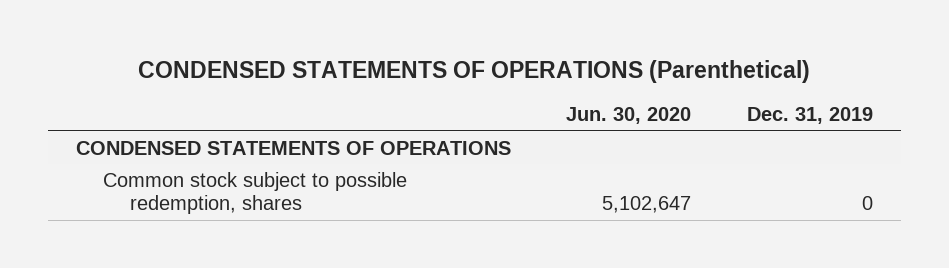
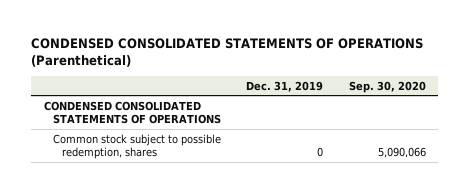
[138,60,811,84] CONDENSED STATEMENTS OF OPERATIONS (Parenthetical) -> [30,37,423,68] CONDENSED CONSOLIDATED STATEMENTS OF OPERATIONS (Parenthetical)
[566,107,692,125] Jun. 30, 2020 -> none
none -> [348,80,426,93] Sep. 30, 2020
[75,140,511,155] CONDENSED STATEMENTS OF OPERATIONS -> [43,100,221,125] CONDENSED CONSOLIDATED STATEMENTS OF OPERATIONS

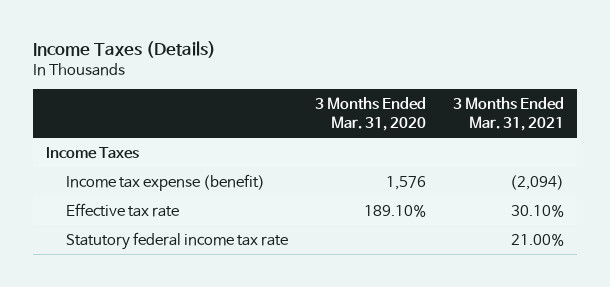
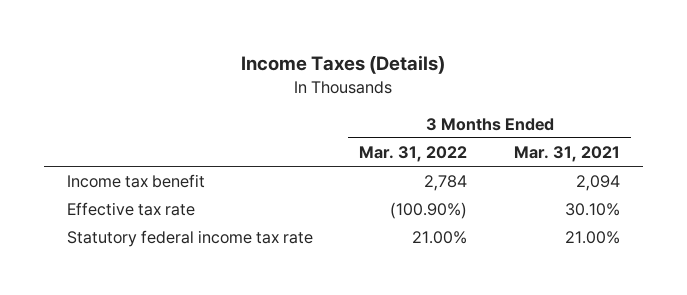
[315,97,427,131] 3 Months Ended Mar. 31, 2020 -> none
none -> [359,145,468,162] Mar. 31, 2022
[45,146,139,159] Income Taxes -> none
[66,173,266,191] Income tax expense (benefit) -> [67,174,206,189] Income tax benefit
[509,174,564,190] (2,094) -> [575,175,620,192] 2,094

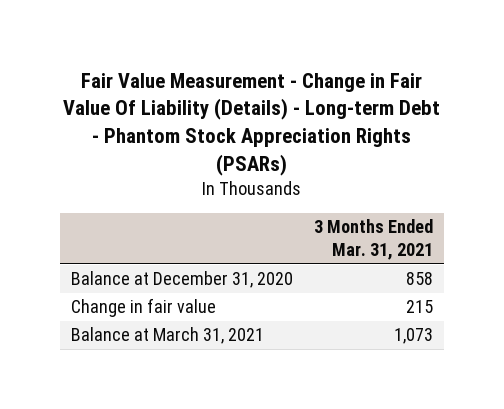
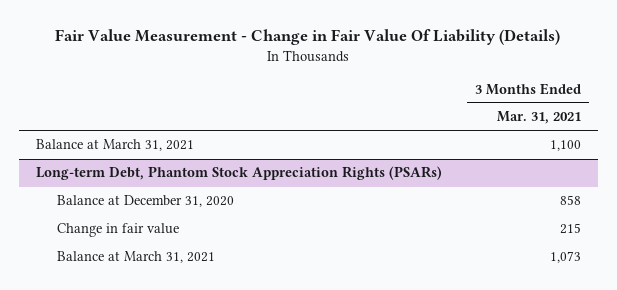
[62,72,440,176] Fair Value Measurement - Change in Fair Value Of Liability (Details) - Long-term Debt - Phantom Stock Appreciation Rights (PSARs) -> [55,29,561,46] Fair Value Measurement - Change in Fair Value Of Liability (Details)
none -> [35,139,194,152] Balance at March 31, 2021
none -> [35,166,442,181] Long-term Debt, Phantom Stock Appreciation Rights (PSARs)

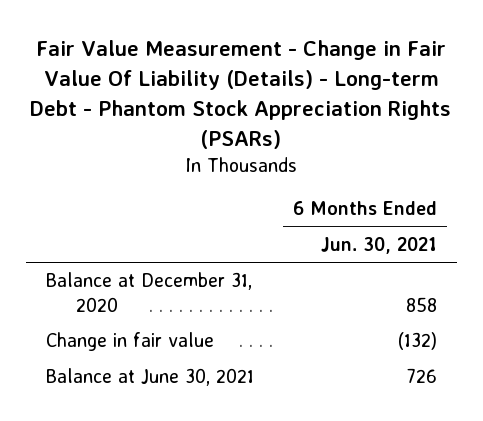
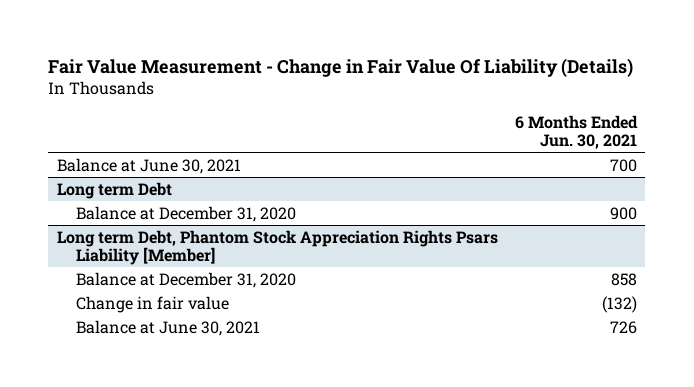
[30,39,452,149] Fair Value Measurement - Change in Fair Value Of Liability (Details) - Long-term Debt - Phantom Stock Appreciation Rights (PSARs) -> [48,57,634,77] Fair Value Measurement - Change in Fair Value Of Liability (Details)
none -> [56,157,241,174] Balance at June 30, 2021
none -> [56,181,172,199] Long term Debt
none -> [76,205,297,222] Balance at December 31, 2020
none -> [56,229,498,266] Long term Debt, Phantom Stock Appreciation Rights Psars Liability [Member]

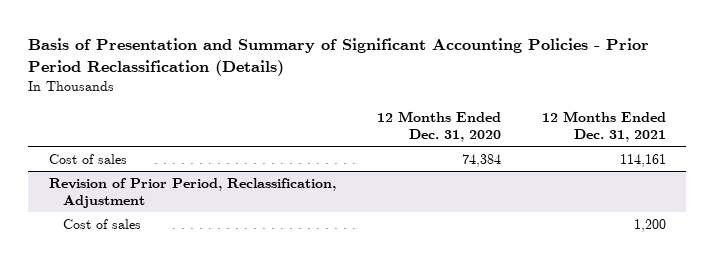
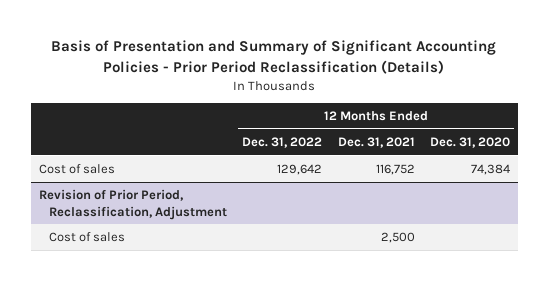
none -> [242,136,323,148] Dec. 31, 2022
[619,153,666,167] 114,161 -> [375,164,415,176] 116,752
[633,218,666,232] 1,200 -> [380,232,415,244] 2,500

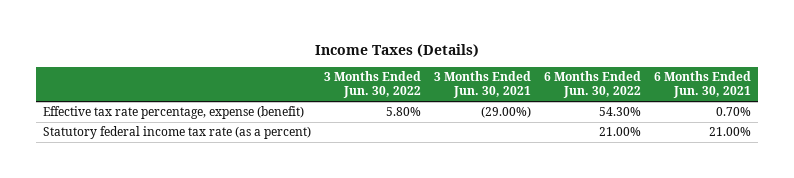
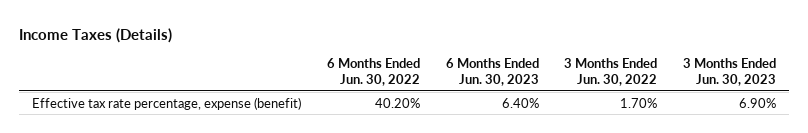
[434,71,532,99] 3 Months Ended Jun. 30, 2021 -> none
[654,71,752,99] 6 Months Ended Jun. 30, 2021 -> none
none -> [445,58,539,87] 6 Months Ended Jun. 30, 2023
none -> [682,58,776,87] 3 Months Ended Jun. 30, 2023
[42,126,311,140] Statutory federal income tax rate (as a percent) -> none
[385,107,421,117] 5.80% -> [620,97,658,108] 1.70%
[599,107,642,117] 54.30% -> [374,97,420,108] 40.20%

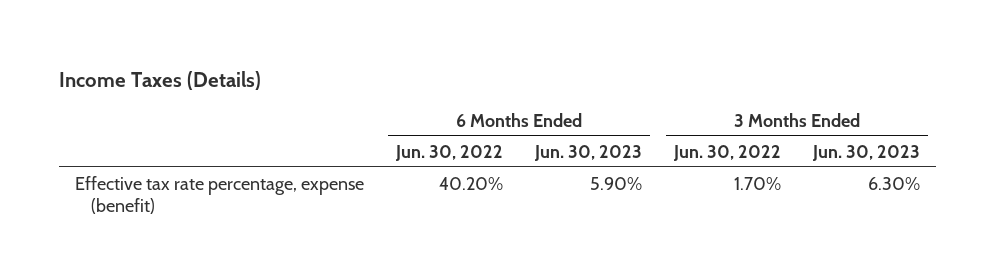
[501,97,539,108] 6.40% -> [590,176,643,190] 5.90%
[738,97,776,108] 6.90% -> [868,176,921,190] 6.30%

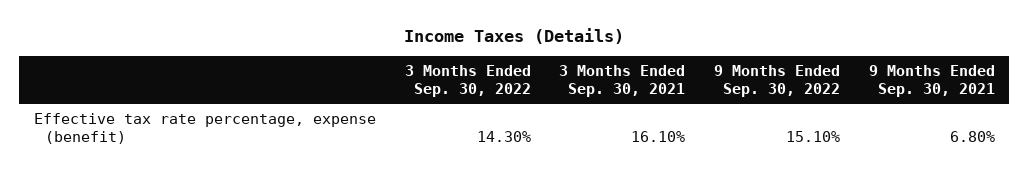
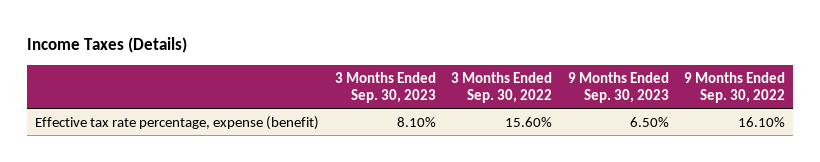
[559,64,686,98] 3 Months Ended Sep. 30, 2021 -> none
[868,64,995,98] 9 Months Ended Sep. 30, 2021 -> none
none -> [334,71,436,104] 3 Months Ended Sep. 30, 2023
none -> [567,71,669,104] 9 Months Ended Sep. 30, 2023
[476,130,531,142] 14.30% -> [505,116,553,127] 15.60%
[786,130,841,142] 15.10% -> [738,116,786,127] 16.10%

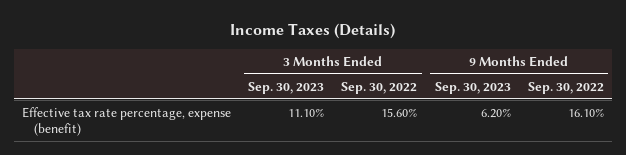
[396,116,436,127] 8.10% -> [288,107,325,117] 11.10%
[629,116,669,127] 6.50% -> [480,107,511,118] 6.20%

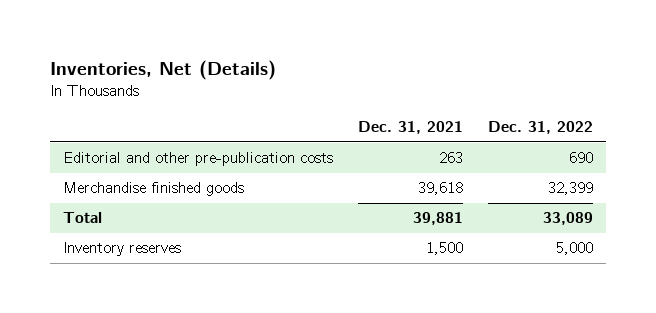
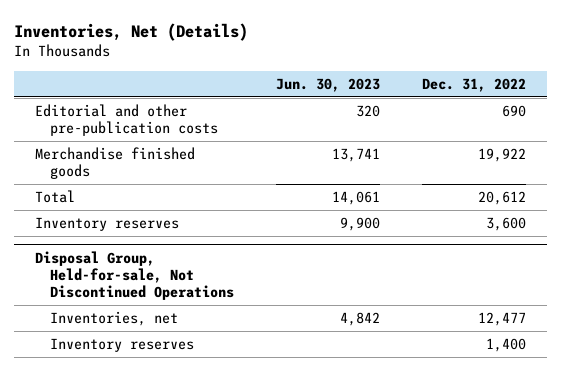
[357,121,463,135] Dec. 31, 2021 -> none
none -> [275,77,380,92] Jun. 30, 2023
[548,182,594,196] 32,399 -> [478,148,527,163] 19,922
[543,212,594,226] 33,089 -> [478,191,527,206] 20,612
[556,242,594,256] 5,000 -> [486,217,527,232] 3,600
none -> [35,250,234,300] Disposal Group, Held-for-sale, Not Discontinued Operations
none -> [49,311,178,327] Inventories, net
none -> [49,338,194,353] Inventory reserves

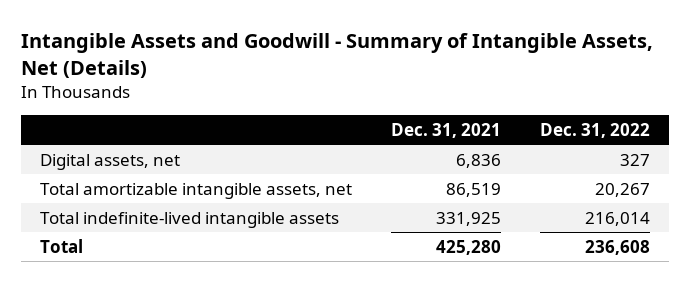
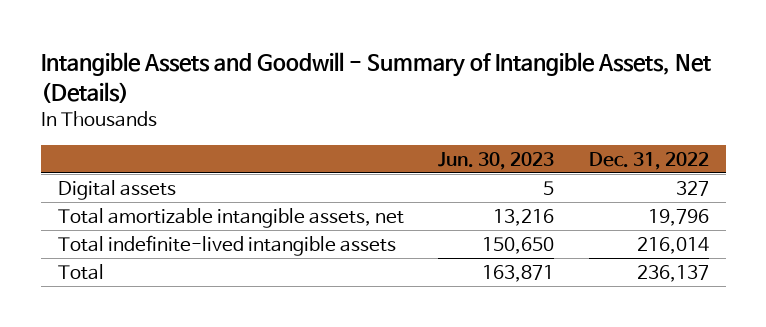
[391,122,502,138] Dec. 31, 2021 -> none
none -> [438,152,555,171] Jun. 30, 2023
[40,153,181,170] Digital assets, net -> [57,179,176,200] Digital assets
[594,182,650,197] 20,267 -> [647,208,709,226] 19,796
[584,239,650,255] 236,608 -> [636,264,709,282] 236,137

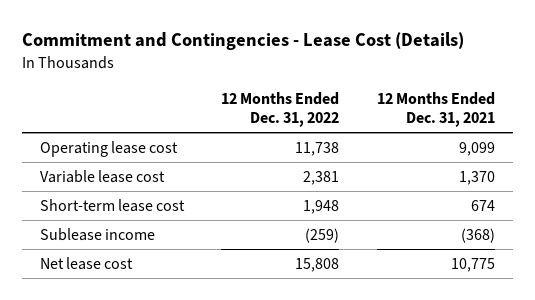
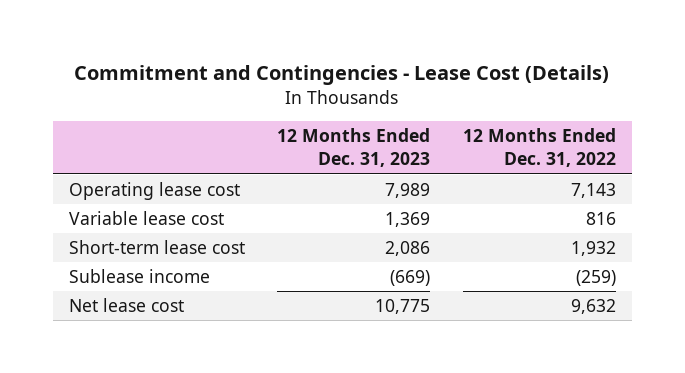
[376,91,495,127] 12 Months Ended Dec. 31, 2021 -> none
none -> [277,128,431,168] 12 Months Ended Dec. 31, 2023
[295,141,340,156] 11,738 -> [570,183,616,199] 7,143
[303,170,340,185] 2,381 -> [585,212,616,226] 816
[303,199,340,214] 1,948 -> [570,241,616,257] 1,932
[295,257,340,272] 15,808 -> [570,299,616,315] 9,632

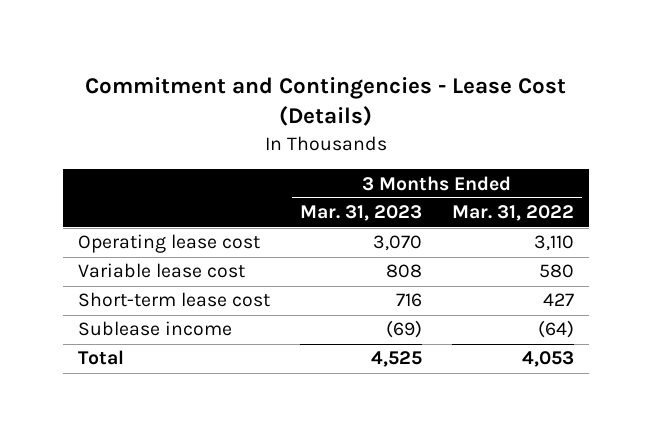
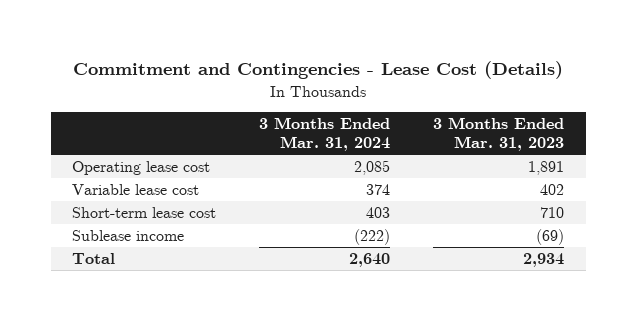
[452,205,575,222] Mar. 31, 2022 -> none
none -> [259,117,391,151] 3 Months Ended Mar. 31, 2024
[372,235,422,252] 3,070 -> [528,161,565,176] 1,891
[385,264,422,279] 808 -> [540,184,565,196] 402
[395,293,422,308] 716 -> [540,207,565,219] 710
[370,351,422,368] 4,525 -> [523,253,565,268] 2,934

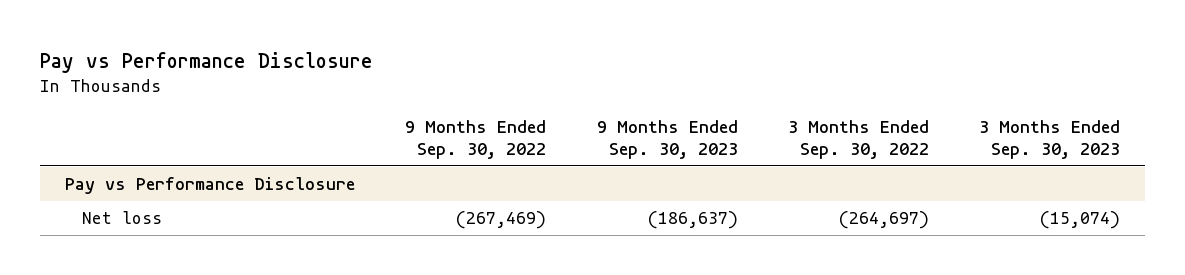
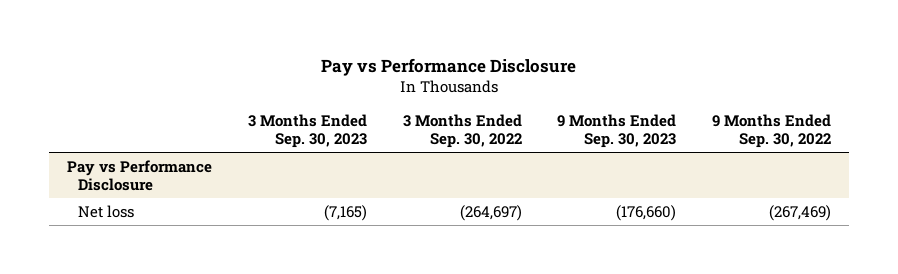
[647,211,738,230] (186,637) -> [616,204,677,221] (176,660)
[1040,211,1121,230] (15,074) -> [323,204,367,221] (7,165)

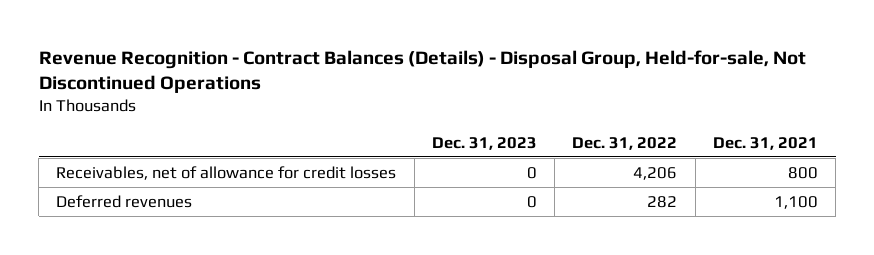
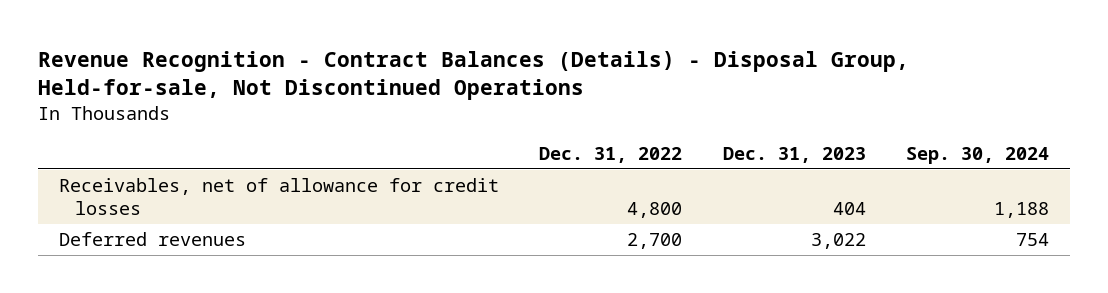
[712,136,818,150] Dec. 31, 2021 -> none
none -> [906,147,1050,165] Sep. 30, 2024
[526,166,537,179] 0 -> [832,202,866,216] 404
[633,166,678,180] 4,206 -> [627,202,683,219] 4,800
[526,195,537,208] 0 -> [810,232,866,249] 3,022
[647,195,678,208] 282 -> [627,232,683,249] 2,700

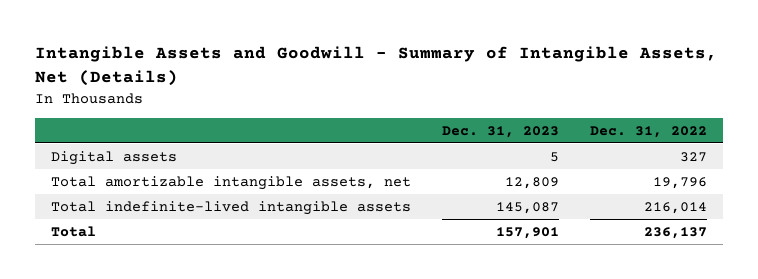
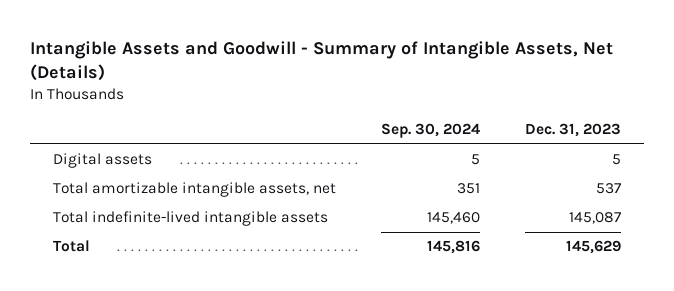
[590,125,708,138] Dec. 31, 2022 -> none
none -> [380,123,480,139] Sep. 30, 2024
[504,176,559,189] 12,809 -> [596,183,622,195] 537
[495,226,559,239] 157,901 -> [566,240,622,255] 145,629

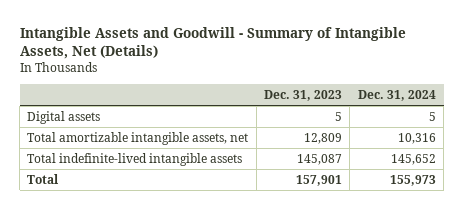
[380,123,480,139] Sep. 30, 2024 -> none
none -> [357,90,436,102] Dec. 31, 2024
[596,183,622,195] 537 -> [304,132,343,144] 12,809
[566,240,622,255] 145,629 -> [296,174,343,186] 157,901

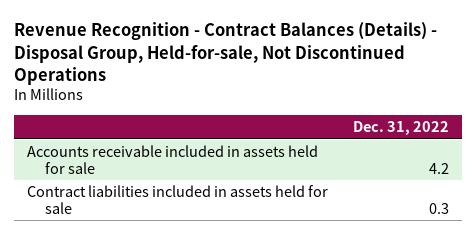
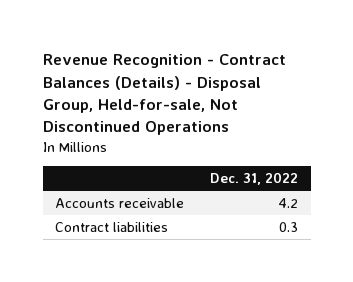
[26,145,318,174] Accounts receivable included in assets held for sale -> [55,197,185,208] Accounts receivable
[26,185,328,214] Contract liabilities included in assets held for sale -> [55,221,169,232] Contract liabilities

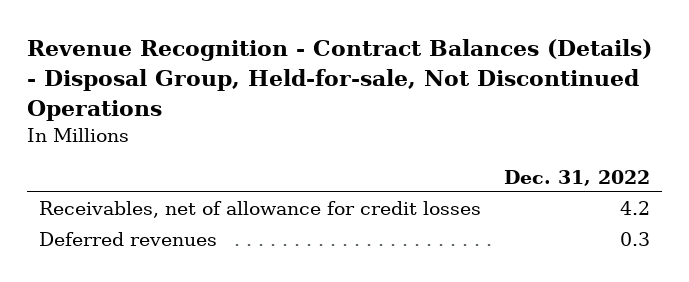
[55,197,185,208] Accounts receivable -> [38,201,481,219] Receivables, net of allowance for credit losses
[55,221,169,232] Contract liabilities -> [38,232,217,247] Deferred revenues

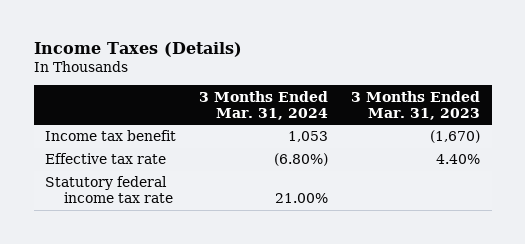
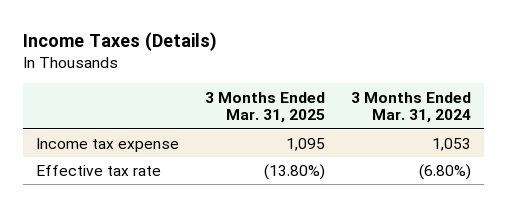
[351,90,481,120] 3 Months Ended Mar. 31, 2023 -> none
none -> [205,91,326,124] 3 Months Ended Mar. 31, 2025
[45,130,177,142] Income tax benefit -> [36,138,180,153] Income tax expense
[45,176,174,204] Statutory federal income tax rate -> none

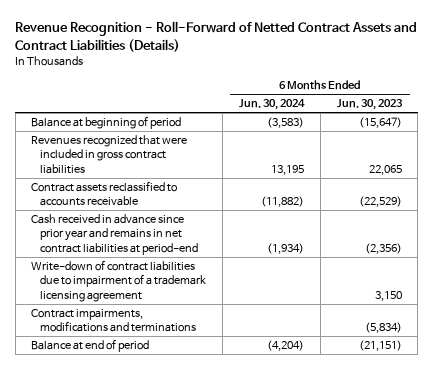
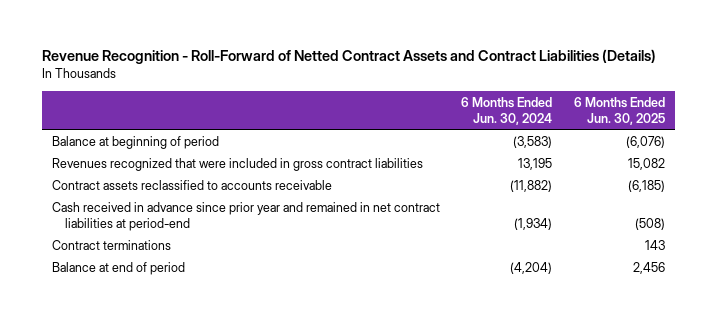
[336,99,403,111] Jun. 30, 2023 -> none
none -> [573,96,665,125] 6 Months Ended Jun. 30, 2025
[31,260,206,302] Write-down of contract liabilities due to impairment of a trademark licensing agreement -> none
[31,214,198,255] Cash received in advance since prior year and remains in net contract liabilities at period-end -> [52,201,441,231] Cash received in advance since prior year and remained in net contract liabilities at period-end
[31,309,196,333] Contract impairments, modifications and terminations -> [52,239,172,250] Contract terminations

